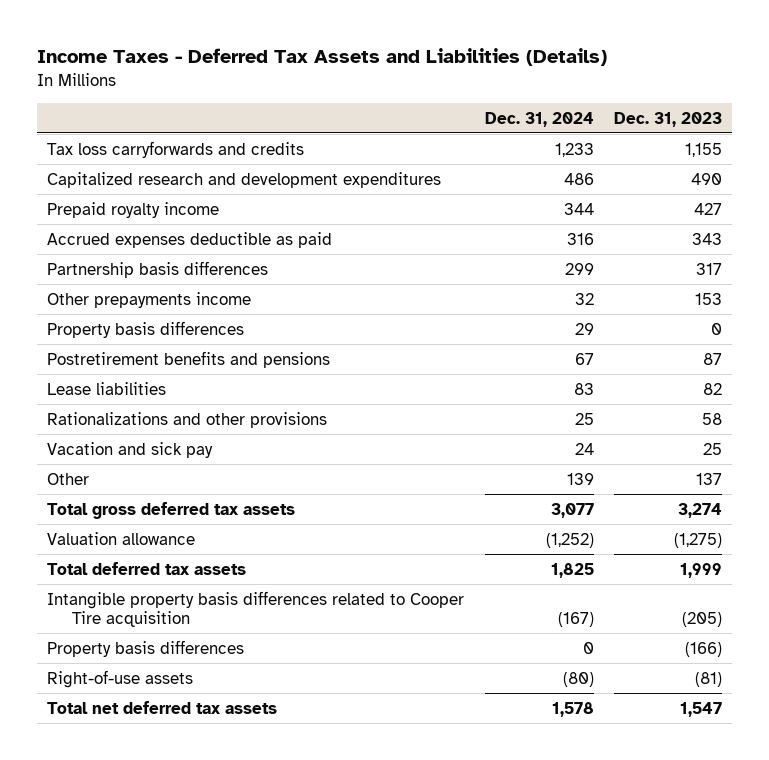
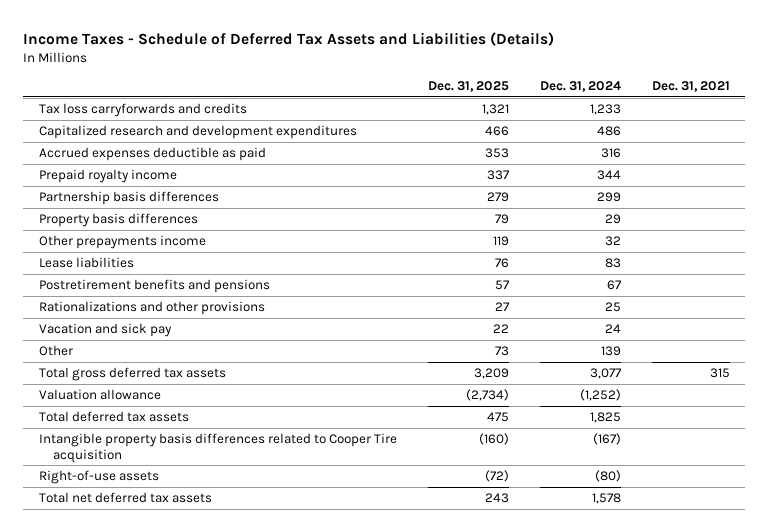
[36,48,607,67] Income Taxes - Deferred Tax Assets and Liabilities (Details) -> [23,32,555,47] Income Taxes - Schedule of Deferred Tax Assets and Liabilities (Details)
[614,111,723,127] Dec. 31, 2023 -> none
none -> [427,81,509,93] Dec. 31, 2025
none -> [651,81,730,93] Dec. 31, 2021
[47,201,220,218] Prepaid royalty income -> [38,168,177,183] Prepaid royalty income
[47,291,252,308] Other prepayments income -> [38,234,206,249] Other prepayments income
[47,350,331,368] Postretirement benefits and pensions -> [38,278,270,293] Postretirement benefits and pensions
[47,639,245,657] Property basis differences -> none

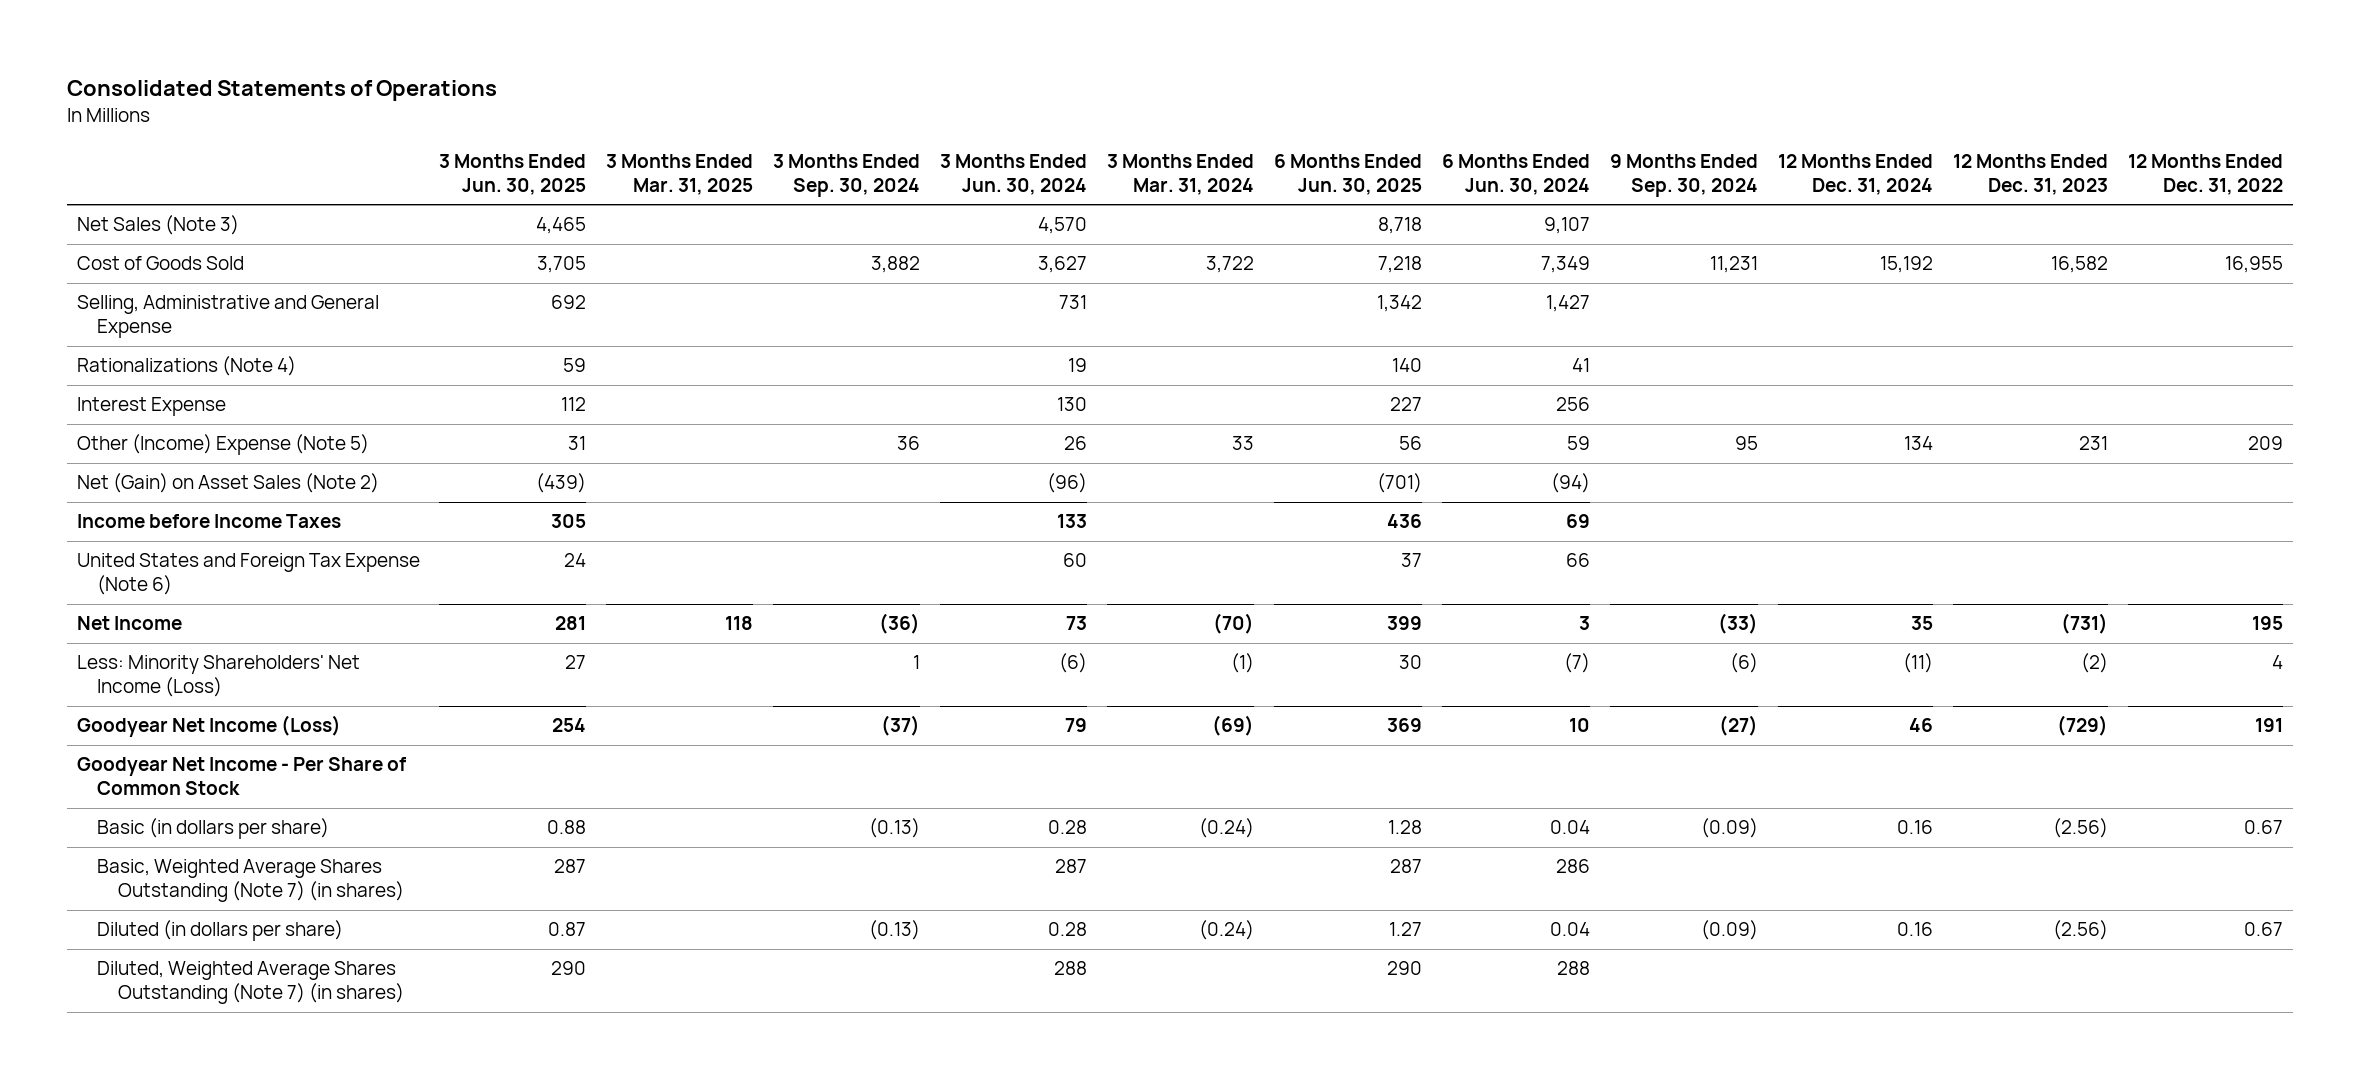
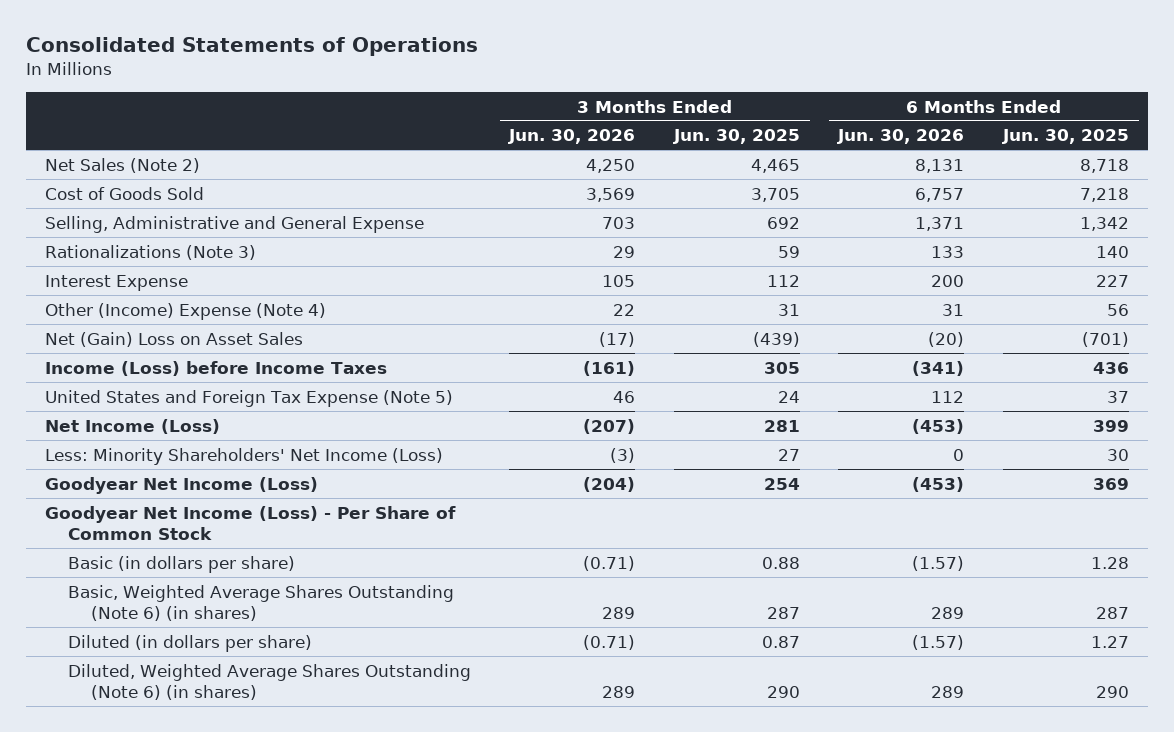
[606,153,754,195] 3 Months Ended Mar. 31, 2025 -> none
[773,153,921,197] 3 Months Ended Sep. 30, 2024 -> none
[940,153,1088,195] 3 Months Ended Jun. 30, 2024 -> none
[1107,153,1255,195] 3 Months Ended Mar. 31, 2024 -> none
[1442,153,1591,195] 6 Months Ended Jun. 30, 2024 -> none
[1610,153,1759,197] 9 Months Ended Sep. 30, 2024 -> none
[1777,153,1933,195] 12 Months Ended Dec. 31, 2024 -> none
[1952,153,2108,195] 12 Months Ended Dec. 31, 2023 -> none
[2127,153,2283,195] 12 Months Ended Dec. 31, 2022 -> none
none -> [508,129,636,145] Jun. 30, 2026
none -> [837,129,965,145] Jun. 30, 2026
[76,215,239,236] Net Sales (Note 3) -> [45,157,201,173] Net Sales (Note 2)
[76,356,296,377] Rationalizations (Note 4) -> [45,244,257,260] Rationalizations (Note 3)
[76,434,369,456] Other (Income) Expense (Note 5) -> [45,302,327,320] Other (Income) Expense (Note 4)
[76,473,379,494] Net (Gain) on Asset Sales (Note 2) -> [45,331,304,347] Net (Gain) Loss on Asset Sales
[76,514,341,529] Income before Income Taxes -> [45,360,388,376] Income (Loss) before Income Taxes
[76,553,420,596] United States and Foreign Tax Expense (Note 6) -> [45,389,454,407] United States and Foreign Tax Expense (Note 5)
[76,616,182,631] Net Income -> [45,418,221,434] Net Income (Loss)
[76,757,406,796] Goodyear Net Income - Per Share of Common Stock -> [45,505,457,541] Goodyear Net Income (Loss) - Per Share of Common Stock
[97,859,404,903] Basic, Weighted Average Shares Outstanding (Note 7) (in shares) -> [67,584,454,622] Basic, Weighted Average Shares Outstanding (Note 6) (in shares)
[97,961,404,1005] Diluted, Weighted Average Shares Outstanding (Note 7) (in shares) -> [67,663,471,701] Diluted, Weighted Average Shares Outstanding (Note 6) (in shares)

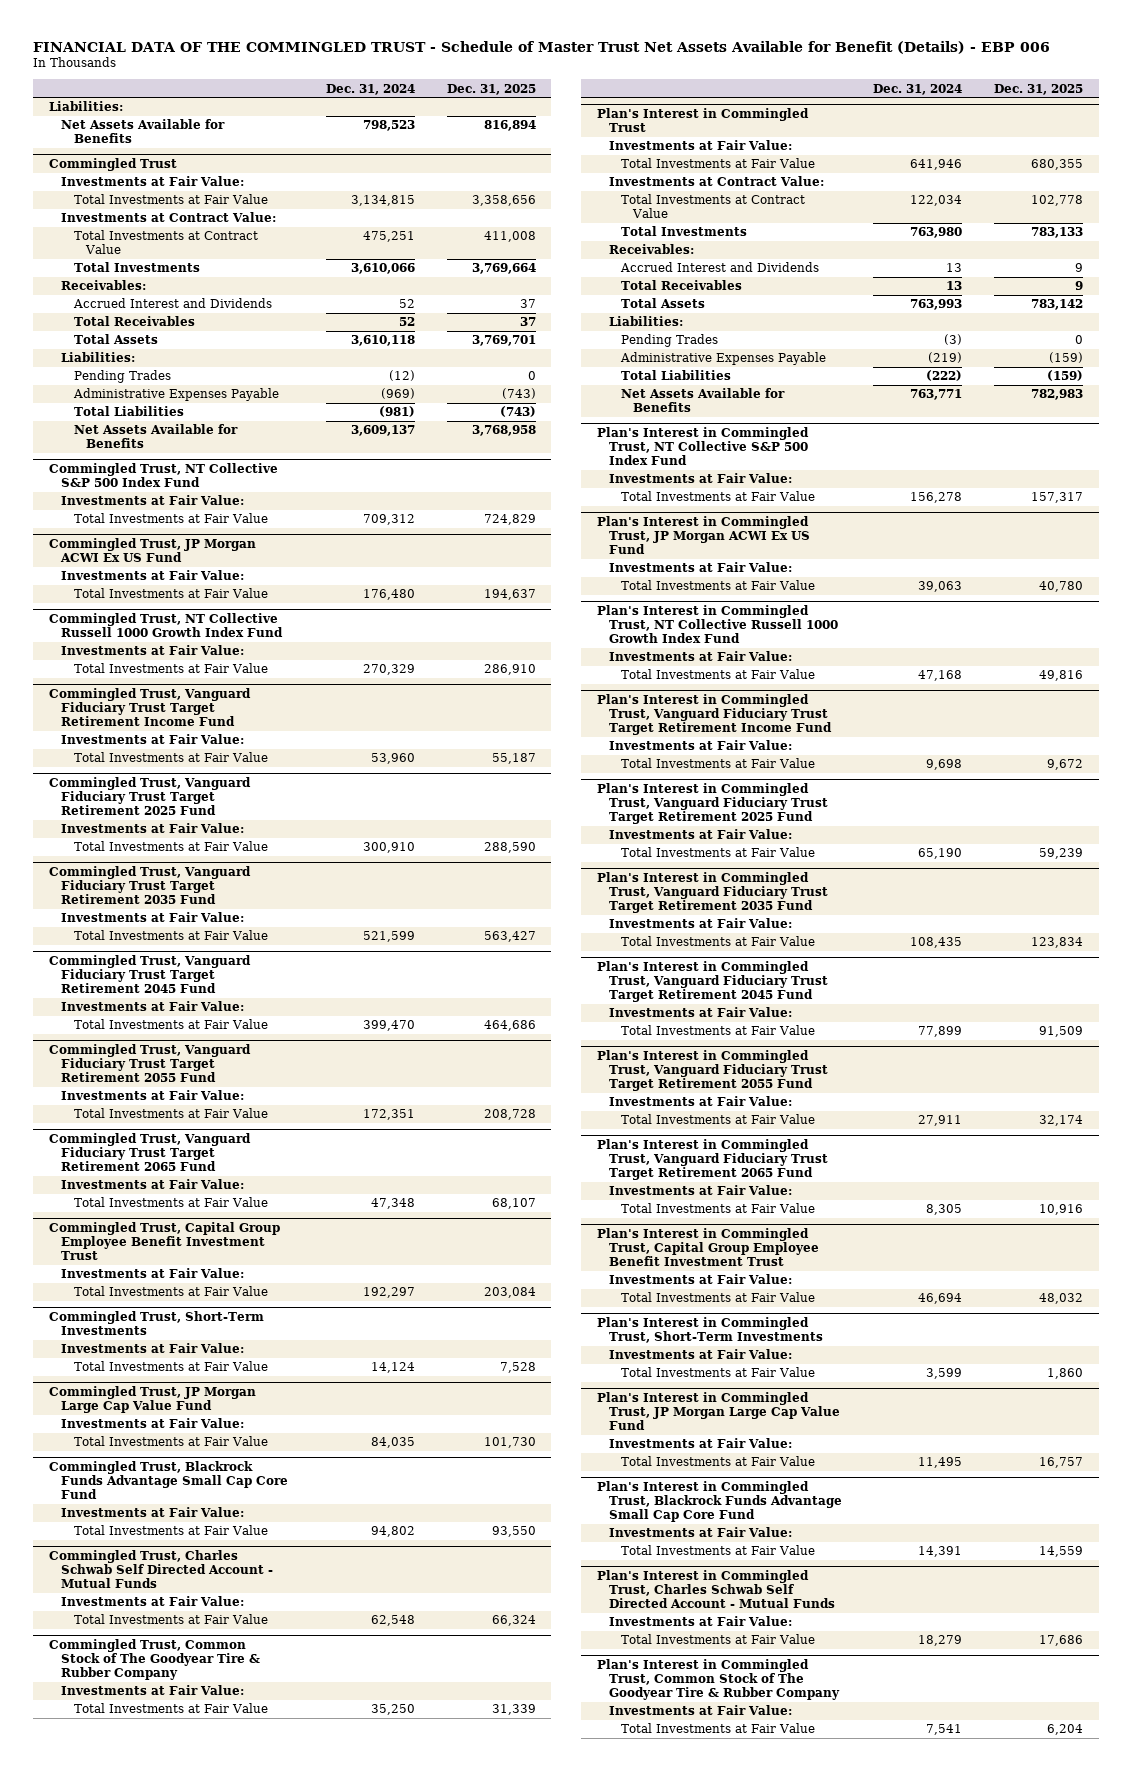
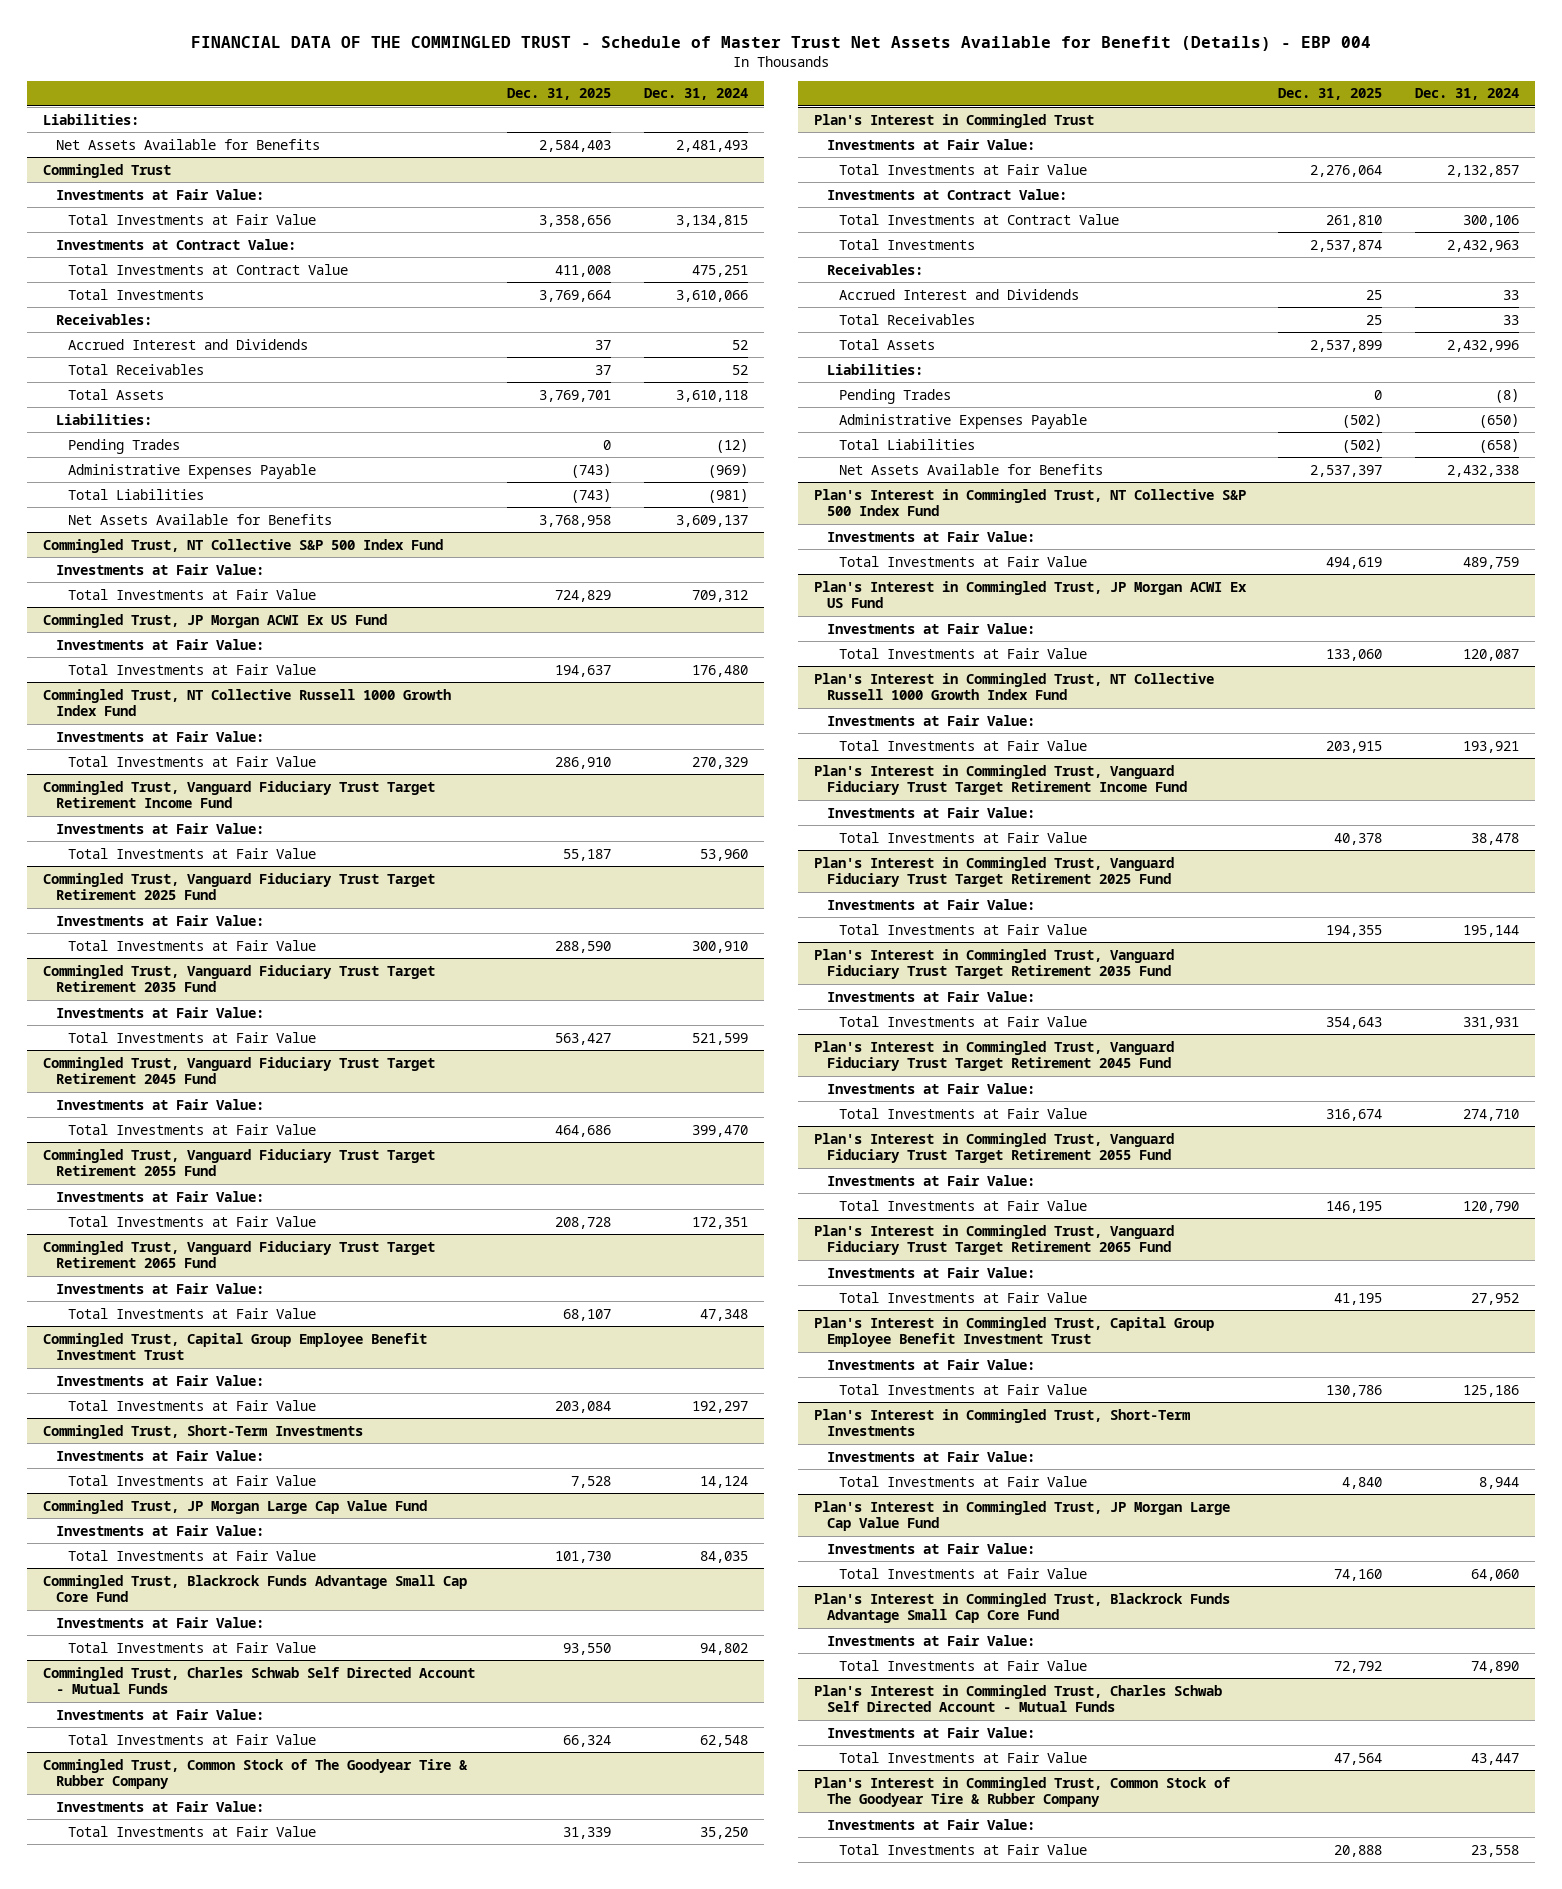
[33,40,1051,54] FINANCIAL DATA OF THE COMMINGLED TRUST - Schedule of Master Trust Net Assets Available for Benefit (Details) - EBP 006 -> [190,36,1371,52] FINANCIAL DATA OF THE COMMINGLED TRUST - Schedule of Master Trust Net Assets Available for Benefit (Details) - EBP 004
[363,120,416,132] 798,523 -> [675,139,748,152] 2,481,493
[483,120,536,132] 816,894 -> [539,139,612,152] 2,584,403
[910,159,963,171] 641,946 -> [1446,164,1519,177] 2,132,857
[1030,159,1083,171] 680,355 -> [1310,164,1383,177] 2,276,064
[910,195,963,207] 122,034 -> [1462,214,1519,227] 300,106
[1030,195,1083,207] 102,778 -> [1326,214,1383,227] 261,810
[910,227,963,239] 763,980 -> [1446,239,1519,252] 2,432,963
[1030,227,1083,239] 783,133 -> [1310,239,1383,252] 2,537,874
[946,263,963,273] 13 -> [1502,289,1519,300] 33
[1074,263,1083,273] 9 -> [1366,289,1383,300] 25
[946,281,963,291] 13 -> [1502,314,1519,325] 33
[1074,281,1083,291] 9 -> [1366,314,1383,325] 25
[910,299,963,311] 763,993 -> [1446,339,1519,352] 2,432,996
[1030,299,1083,311] 783,142 -> [1310,339,1383,352] 2,537,899
[944,334,963,346] (3) -> [1494,388,1519,403] (8)
[928,352,963,364] (219) -> [1478,413,1519,428] (650)
[1048,352,1083,364] (159) -> [1342,413,1383,428] (502)
[926,370,963,382] (222) -> [1478,438,1519,453] (658)
[1046,370,1083,382] (159) -> [1342,438,1383,453] (502)
[910,389,963,401] 763,771 -> [1446,464,1519,477] 2,432,338
[1030,389,1083,401] 782,983 -> [1310,464,1383,477] 2,537,397
[910,492,963,504] 156,278 -> [1462,556,1519,569] 489,759
[1030,492,1083,504] 157,317 -> [1326,556,1383,569] 494,619
[918,581,963,593] 39,063 -> [1462,648,1519,661] 120,087
[1038,581,1083,593] 40,780 -> [1326,648,1383,661] 133,060
[918,670,963,682] 47,168 -> [1462,740,1519,753] 193,921
[1038,670,1083,682] 49,816 -> [1326,740,1383,753] 203,915
[926,759,963,771] 9,698 -> [1470,832,1519,845] 38,478
[1046,759,1083,771] 9,672 -> [1334,832,1383,845] 40,378
[918,848,963,860] 65,190 -> [1462,924,1519,937] 195,144
[1038,848,1083,860] 59,239 -> [1326,924,1383,937] 194,355
[910,937,963,949] 108,435 -> [1462,1016,1519,1029] 331,931
[1030,937,1083,949] 123,834 -> [1326,1016,1383,1029] 354,643
[918,1026,963,1038] 77,899 -> [1462,1108,1519,1121] 274,710
[1038,1026,1083,1038] 91,509 -> [1326,1108,1383,1121] 316,674
[918,1115,963,1127] 27,911 -> [1462,1200,1519,1213] 120,790
[1038,1115,1083,1127] 32,174 -> [1326,1200,1383,1213] 146,195
[926,1204,963,1216] 8,305 -> [1470,1292,1519,1305] 27,952
[1038,1204,1083,1216] 10,916 -> [1334,1292,1383,1305] 41,195
[918,1293,963,1305] 46,694 -> [1462,1384,1519,1397] 125,186
[1038,1293,1083,1305] 48,032 -> [1326,1384,1383,1397] 130,786
[926,1368,963,1380] 3,599 -> [1478,1476,1519,1489] 8,944
[1046,1368,1083,1380] 1,860 -> [1342,1476,1383,1489] 4,840
[918,1457,963,1469] 11,495 -> [1470,1568,1519,1581] 64,060
[1038,1457,1083,1469] 16,757 -> [1334,1568,1383,1581] 74,160
[918,1546,963,1558] 14,391 -> [1470,1660,1519,1673] 74,890
[1038,1546,1083,1558] 14,559 -> [1334,1660,1383,1673] 72,792
[918,1635,963,1647] 18,279 -> [1470,1752,1519,1765] 43,447
[1038,1635,1083,1647] 17,686 -> [1334,1752,1383,1765] 47,564
[926,1724,963,1736] 7,541 -> [1470,1844,1519,1857] 23,558
[1046,1724,1083,1736] 6,204 -> [1334,1844,1383,1857] 20,888

